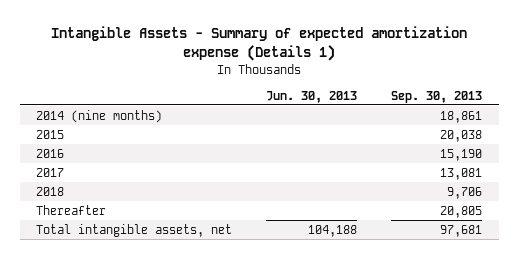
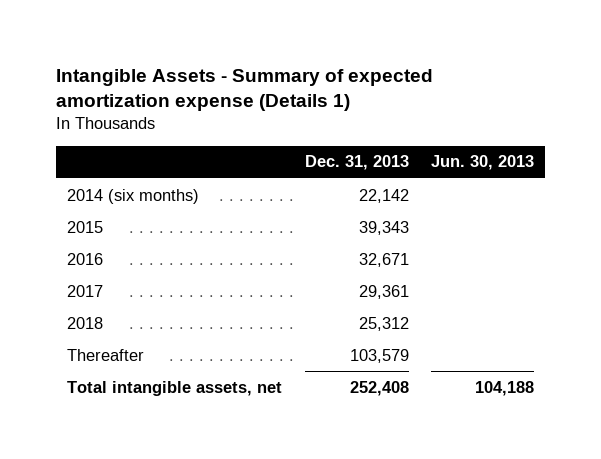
[390,90,482,103] Sep. 30, 2013 -> none
none -> [304,155,409,171] Dec. 31, 2013
[36,109,163,123] 2014 (nine months) -> [67,188,200,204] 2014 (six months)

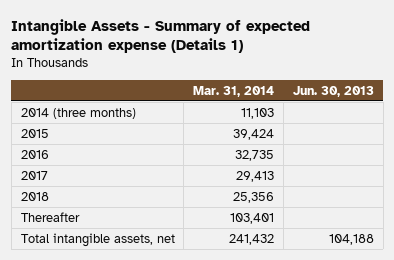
[304,155,409,171] Dec. 31, 2013 -> none
none -> [193,85,275,97] Mar. 31, 2014
[67,188,200,204] 2014 (six months) -> [20,107,136,119] 2014 (three months)

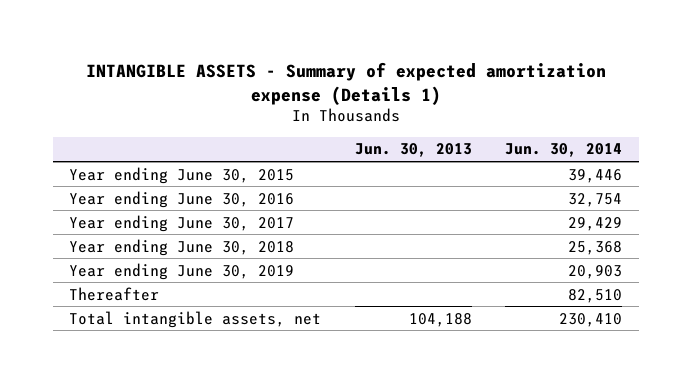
[11,18,311,54] Intangible Assets - Summary of expected amortization expense (Details 1) -> [85,61,606,105] INTANGIBLE ASSETS - Summary of expected amortization expense (Details 1)
[193,85,275,97] Mar. 31, 2014 -> none
none -> [505,143,623,158] Jun. 30, 2014
[20,107,136,119] 2014 (three months) -> none
[20,128,49,138] 2015 -> [69,166,295,184] Year ending June 30, 2015
[20,149,49,159] 2016 -> [69,190,295,208] Year ending June 30, 2016
[20,170,48,180] 2017 -> [69,214,295,232] Year ending June 30, 2017
[20,191,49,201] 2018 -> [69,238,295,256] Year ending June 30, 2018
none -> [69,262,295,280] Year ending June 30, 2019

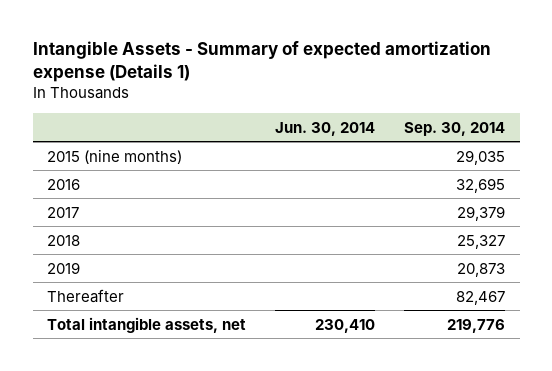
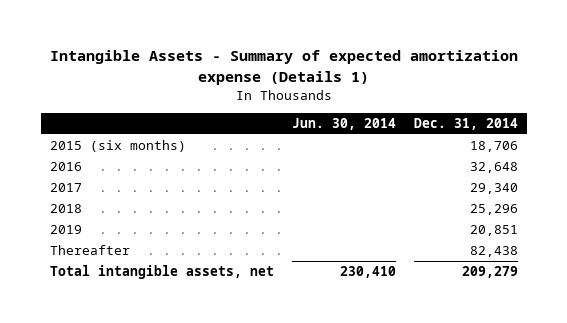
[404,121,506,136] Sep. 30, 2014 -> none
none -> [413,118,518,131] Dec. 31, 2014
[47,148,183,164] 2015 (nine months) -> [49,140,186,153] 2015 (six months)

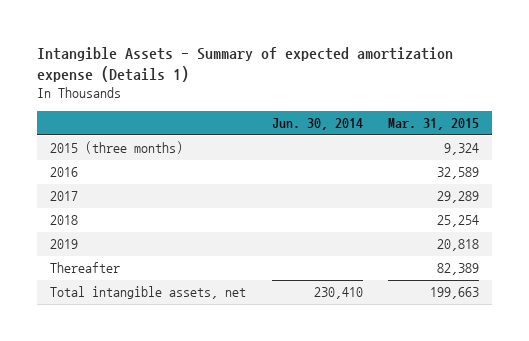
[413,118,518,131] Dec. 31, 2014 -> none
none -> [388,118,480,131] Mar. 31, 2015
[49,140,186,153] 2015 (six months) -> [50,141,184,155] 2015 (three months)

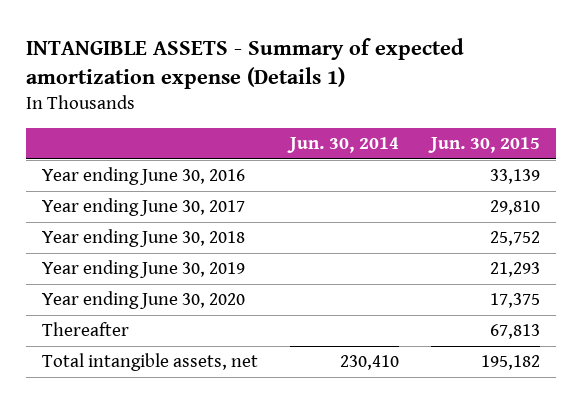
[37,47,454,83] Intangible Assets - Summary of expected amortization expense (Details 1) -> [25,37,464,89] INTANGIBLE ASSETS - Summary of expected amortization expense (Details 1)
[388,118,480,131] Mar. 31, 2015 -> none
none -> [428,136,541,153] Jun. 30, 2015
[50,141,184,155] 2015 (three months) -> none
[50,167,79,178] 2016 -> [41,167,245,186] Year ending June 30, 2016
[50,191,79,202] 2017 -> [41,198,245,217] Year ending June 30, 2017
[50,215,79,226] 2018 -> [41,229,245,248] Year ending June 30, 2018
[50,239,79,250] 2019 -> [41,260,245,279] Year ending June 30, 2019
none -> [41,291,245,310] Year ending June 30, 2020

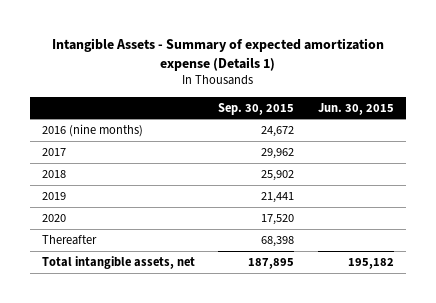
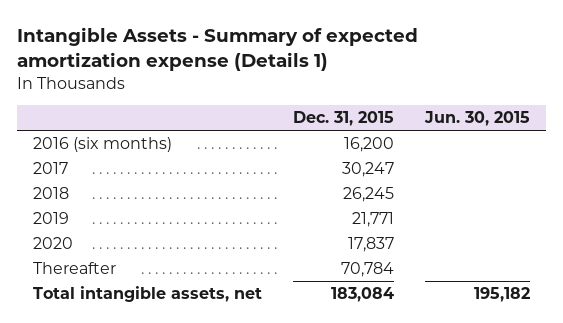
[218,102,295,115] Sep. 30, 2015 -> none
none -> [293,111,395,127] Dec. 31, 2015
[41,123,143,137] 2016 (nine months) -> [32,136,172,152] 2016 (six months)

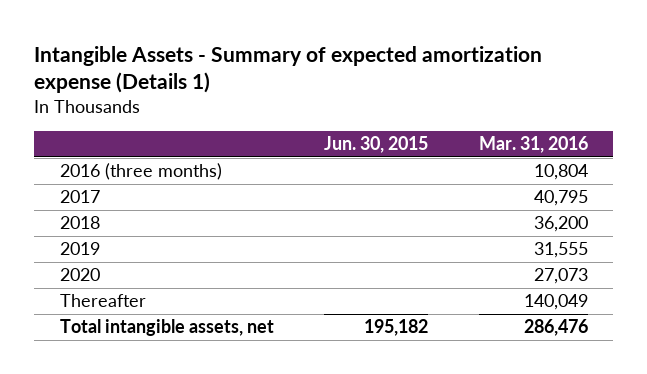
[293,111,395,127] Dec. 31, 2015 -> none
none -> [478,136,588,154] Mar. 31, 2016
[32,136,172,152] 2016 (six months) -> [59,163,222,181] 2016 (three months)

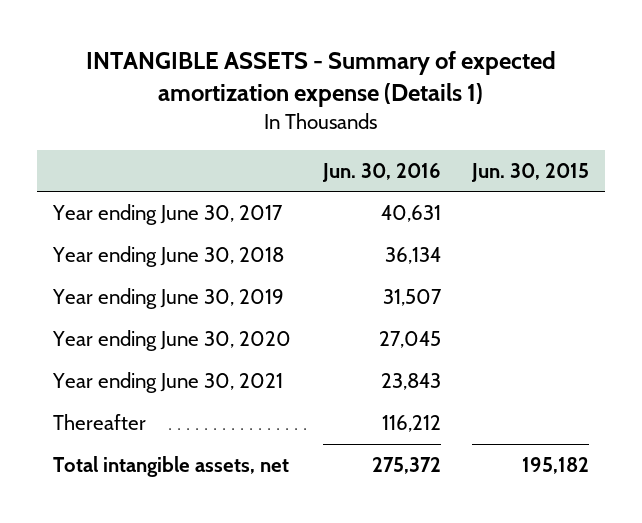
[34,45,543,94] Intangible Assets - Summary of expected amortization expense (Details 1) -> [86,50,557,107] INTANGIBLE ASSETS - Summary of expected amortization expense (Details 1)
[478,136,588,154] Mar. 31, 2016 -> none
none -> [321,162,441,182] Jun. 30, 2016
[59,163,222,181] 2016 (three months) -> none
none -> [51,204,283,226] Year ending June 30, 2017
[59,190,100,204] 2017 -> [51,246,284,268] Year ending June 30, 2018
[59,216,100,230] 2018 -> [51,288,284,310] Year ending June 30, 2019
[59,242,100,256] 2019 -> [51,330,291,352] Year ending June 30, 2020
[59,268,100,282] 2020 -> [51,372,283,394] Year ending June 30, 2021

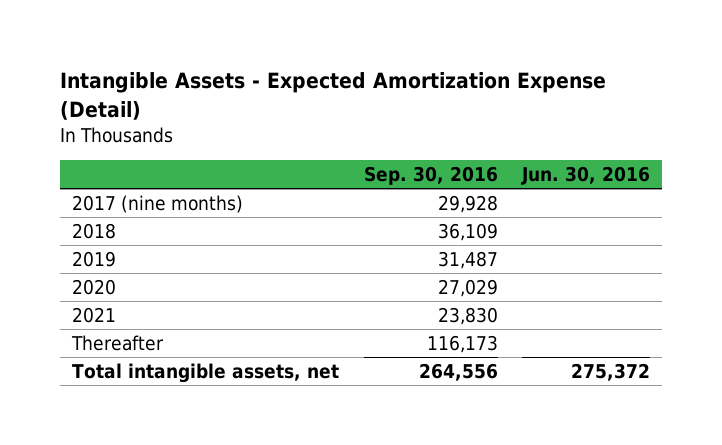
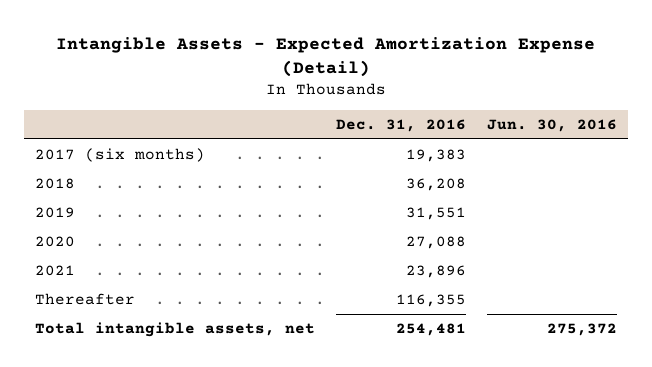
[363,165,498,185] Sep. 30, 2016 -> none
none -> [335,119,466,133] Dec. 31, 2016
[72,194,244,213] 2017 (nine months) -> [34,147,205,162] 2017 (six months)

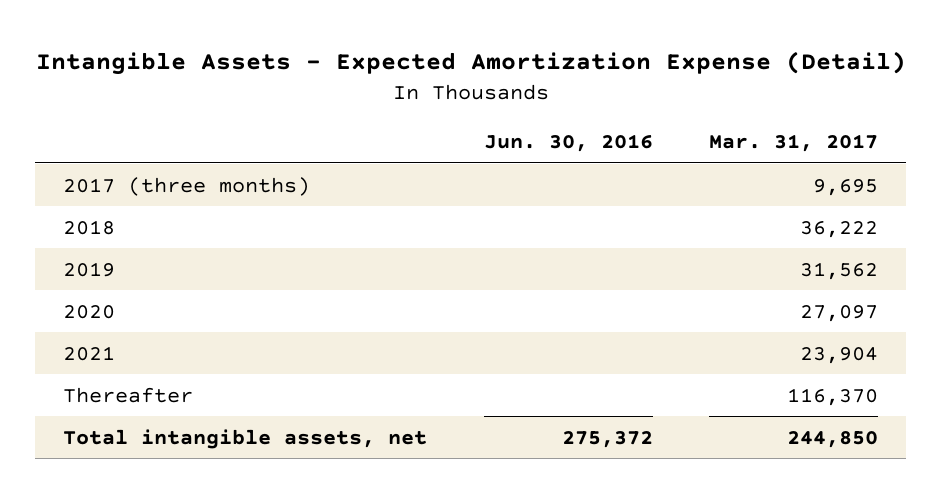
[335,119,466,133] Dec. 31, 2016 -> none
none -> [708,134,878,153] Mar. 31, 2017
[34,147,205,162] 2017 (six months) -> [63,176,311,196] 2017 (three months)

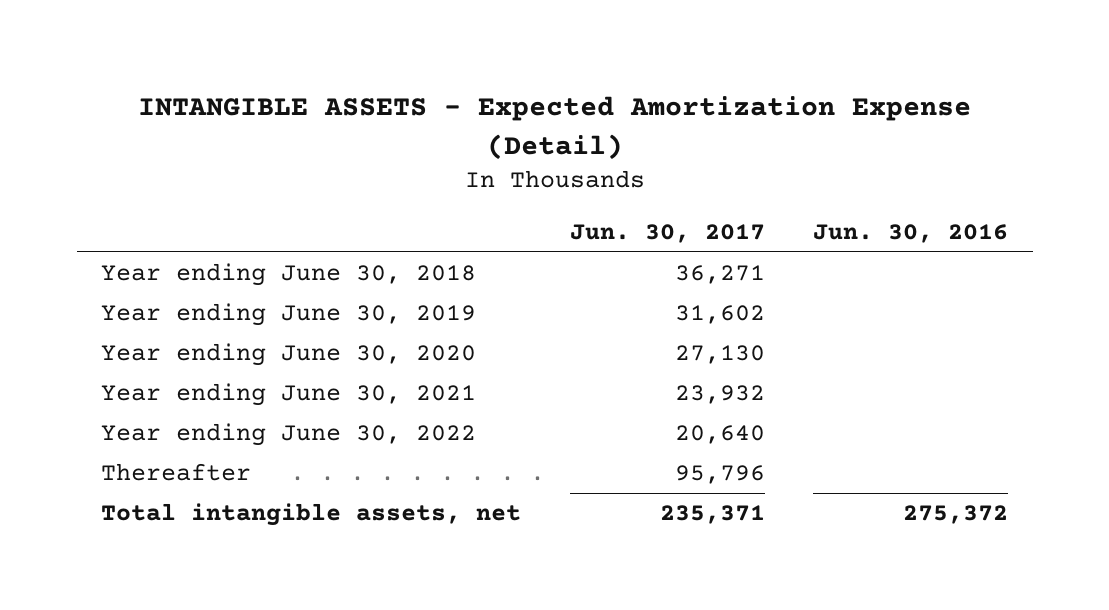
[35,51,906,76] Intangible Assets - Expected Amortization Expense (Detail) -> [137,96,971,160] INTANGIBLE ASSETS - Expected Amortization Expense (Detail)
[708,134,878,153] Mar. 31, 2017 -> none
none -> [569,224,765,244] Jun. 30, 2017
[63,176,311,196] 2017 (three months) -> none
none -> [100,263,476,287] Year ending June 30, 2018
[63,219,116,235] 2018 -> [100,303,476,327] Year ending June 30, 2019
[63,261,116,277] 2019 -> [100,343,476,367] Year ending June 30, 2020
[63,304,116,319] 2020 -> [100,383,476,407] Year ending June 30, 2021
[63,345,116,361] 2021 -> [100,423,476,447] Year ending June 30, 2022

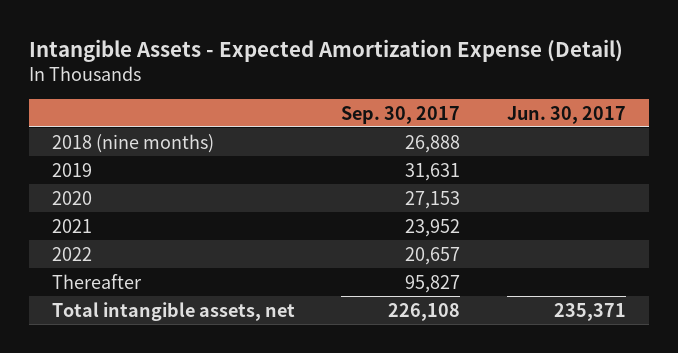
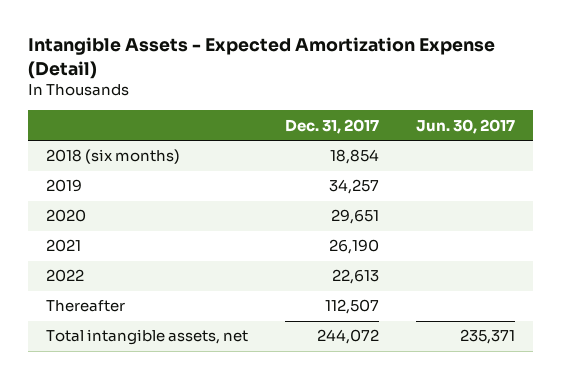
[341,105,461,124] Sep. 30, 2017 -> none
none -> [284,118,379,134] Dec. 31, 2017
[52,133,215,153] 2018 (nine months) -> [46,149,181,165] 2018 (six months)

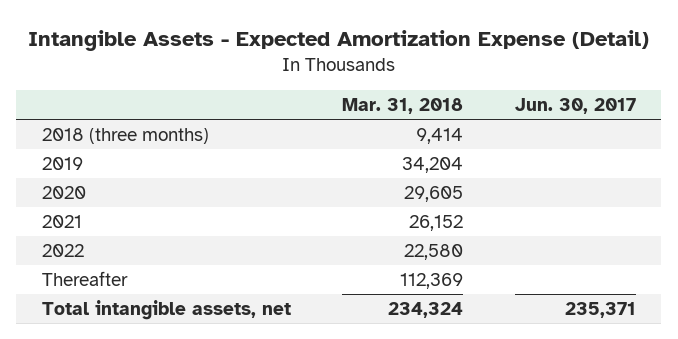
[284,118,379,134] Dec. 31, 2017 -> none
none -> [342,98,464,115] Mar. 31, 2018
[46,149,181,165] 2018 (six months) -> [42,128,210,145] 2018 (three months)

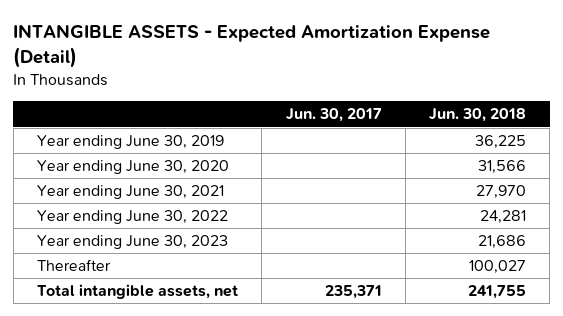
[27,29,649,51] Intangible Assets - Expected Amortization Expense (Detail) -> [13,24,491,69] INTANGIBLE ASSETS - Expected Amortization Expense (Detail)
[342,98,464,115] Mar. 31, 2018 -> none
none -> [429,108,527,123] Jun. 30, 2018
[42,128,210,145] 2018 (three months) -> none
none -> [37,135,225,150] Year ending June 30, 2019
[42,157,84,171] 2019 -> [37,160,230,175] Year ending June 30, 2020
[42,186,87,200] 2020 -> [37,185,225,200] Year ending June 30, 2021
[42,215,83,229] 2021 -> [37,210,229,225] Year ending June 30, 2022
[42,244,85,258] 2022 -> [37,235,229,250] Year ending June 30, 2023

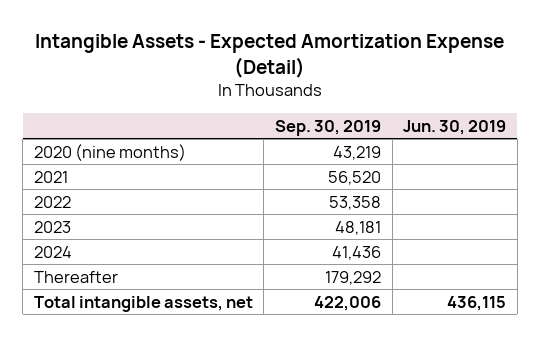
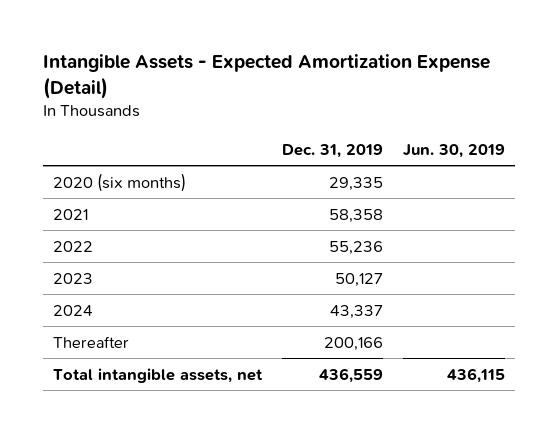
[274,119,381,136] Sep. 30, 2019 -> none
none -> [281,143,383,158] Dec. 31, 2019
[33,143,186,161] 2020 (nine months) -> [52,172,186,192] 2020 (six months)

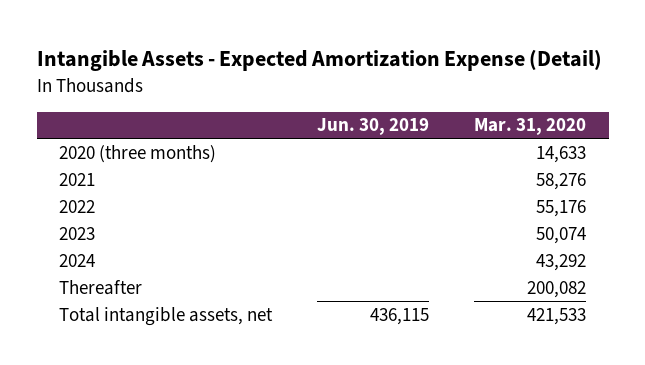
[281,143,383,158] Dec. 31, 2019 -> none
none -> [474,118,587,136] Mar. 31, 2020
[52,172,186,192] 2020 (six months) -> [59,144,217,163] 2020 (three months)

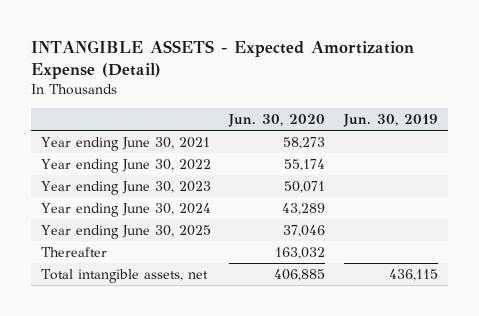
[36,49,602,72] Intangible Assets - Expected Amortization Expense (Detail) -> [31,40,415,80] INTANGIBLE ASSETS - Expected Amortization Expense (Detail)
[474,118,587,136] Mar. 31, 2020 -> none
none -> [228,114,326,128] Jun. 30, 2020
[59,144,217,163] 2020 (three months) -> none
none -> [40,136,210,151] Year ending June 30, 2021
[59,172,96,186] 2021 -> [40,158,211,173] Year ending June 30, 2022
[59,199,96,213] 2022 -> [40,180,211,195] Year ending June 30, 2023
[59,226,96,240] 2023 -> [40,202,211,217] Year ending June 30, 2024
[59,253,96,267] 2024 -> [40,224,211,239] Year ending June 30, 2025

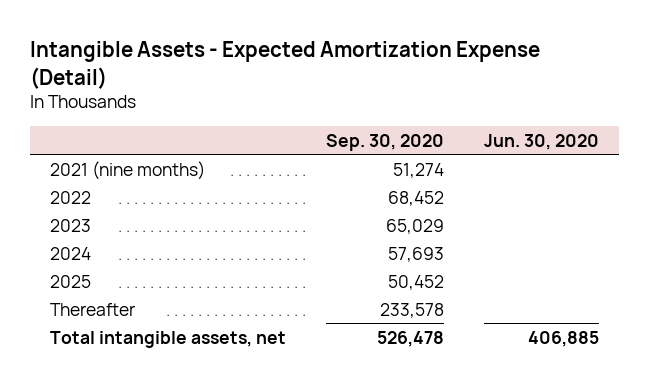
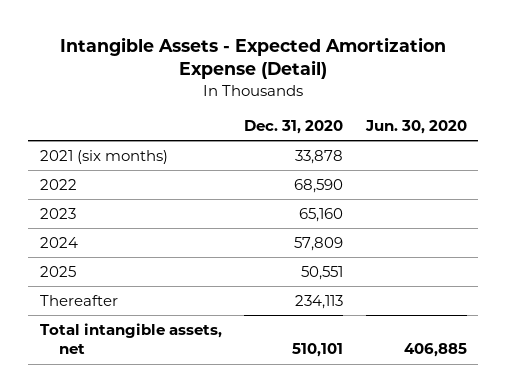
[326,133,445,151] Sep. 30, 2020 -> none
none -> [244,119,344,134] Dec. 31, 2020
[49,160,205,180] 2021 (nine months) -> [39,150,168,165] 2021 (six months)

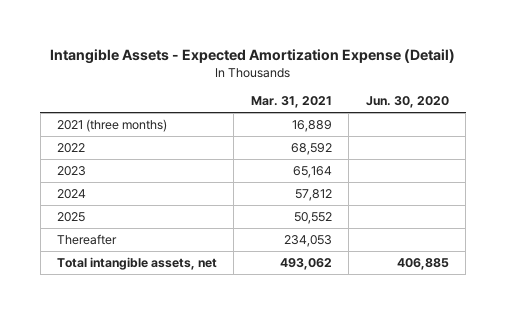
[244,119,344,134] Dec. 31, 2020 -> none
none -> [250,96,332,109] Mar. 31, 2021
[39,150,168,165] 2021 (six months) -> [57,118,168,132] 2021 (three months)

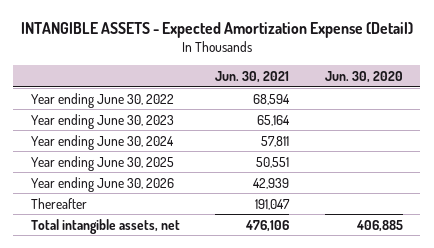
[49,48,455,64] Intangible Assets - Expected Amortization Expense (Detail) -> [20,21,413,38] INTANGIBLE ASSETS - Expected Amortization Expense (Detail)
[250,96,332,109] Mar. 31, 2021 -> none
none -> [215,70,290,83] Jun. 30, 2021
[57,118,168,132] 2021 (three months) -> none
[57,142,86,153] 2022 -> [30,92,174,108] Year ending June 30, 2022
[57,165,87,176] 2023 -> [30,113,174,129] Year ending June 30, 2023
[57,188,87,199] 2024 -> [30,134,174,150] Year ending June 30, 2024
[57,211,86,222] 2025 -> [30,155,174,171] Year ending June 30, 2025
none -> [30,176,174,192] Year ending June 30, 2026

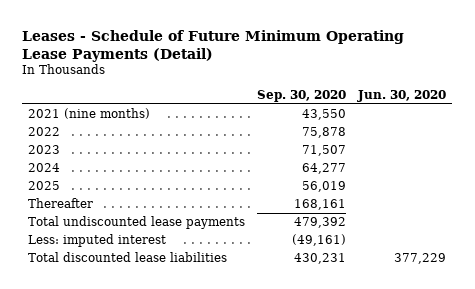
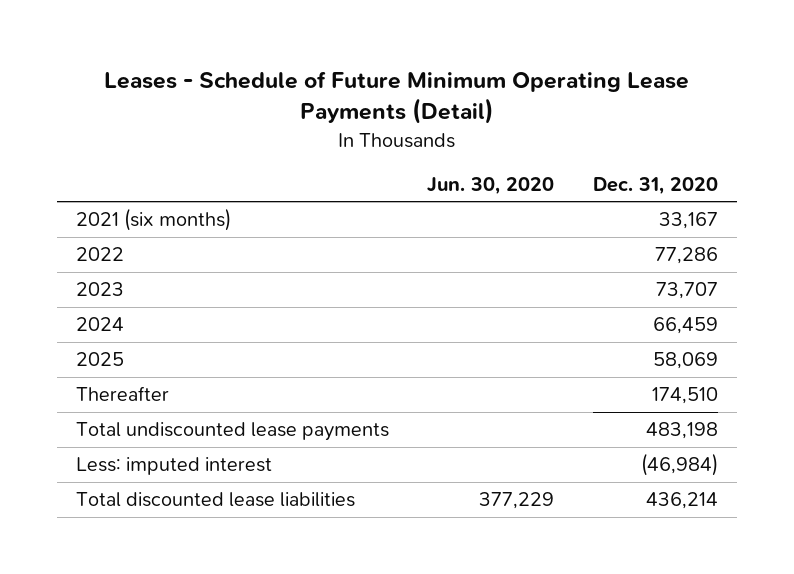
[257,90,347,103] Sep. 30, 2020 -> none
none -> [592,176,718,195] Dec. 31, 2020
[28,108,151,120] 2021 (nine months) -> [76,208,232,232] 2021 (six months)

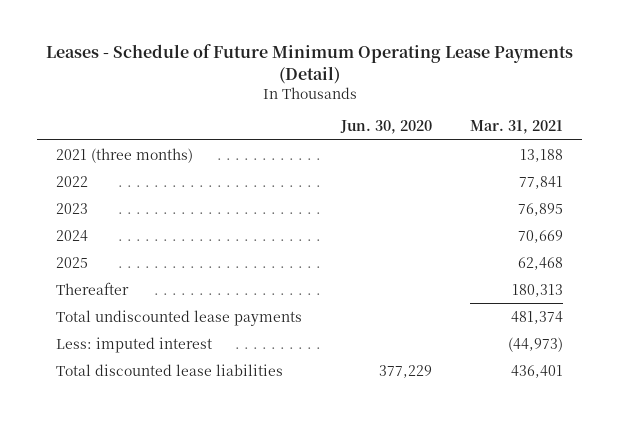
[592,176,718,195] Dec. 31, 2020 -> none
none -> [470,120,564,135] Mar. 31, 2021
[76,208,232,232] 2021 (six months) -> [55,147,193,163] 2021 (three months)

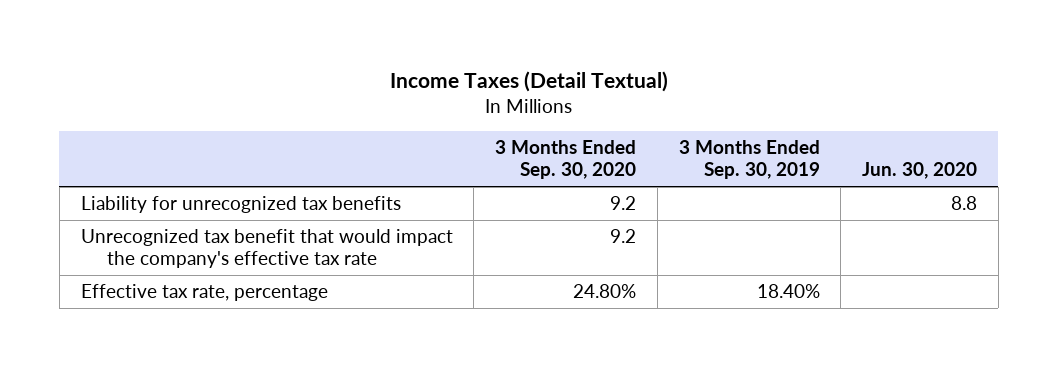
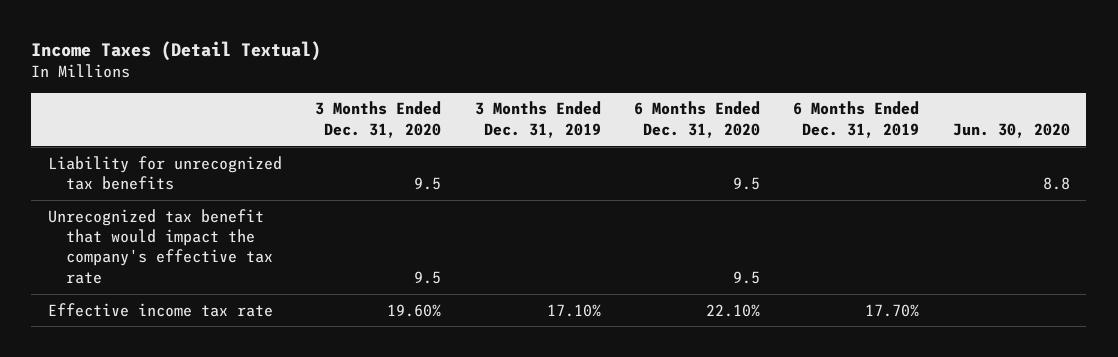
[495,140,637,180] 3 Months Ended Sep. 30, 2020 -> none
[678,140,820,180] 3 Months Ended Sep. 30, 2019 -> none
none -> [315,101,442,138] 3 Months Ended Dec. 31, 2020
none -> [474,101,601,138] 3 Months Ended Dec. 31, 2019
none -> [634,101,761,138] 6 Months Ended Dec. 31, 2020
none -> [793,101,920,138] 6 Months Ended Dec. 31, 2019
[80,284,328,302] Effective tax rate, percentage -> [47,302,273,317] Effective income tax rate

